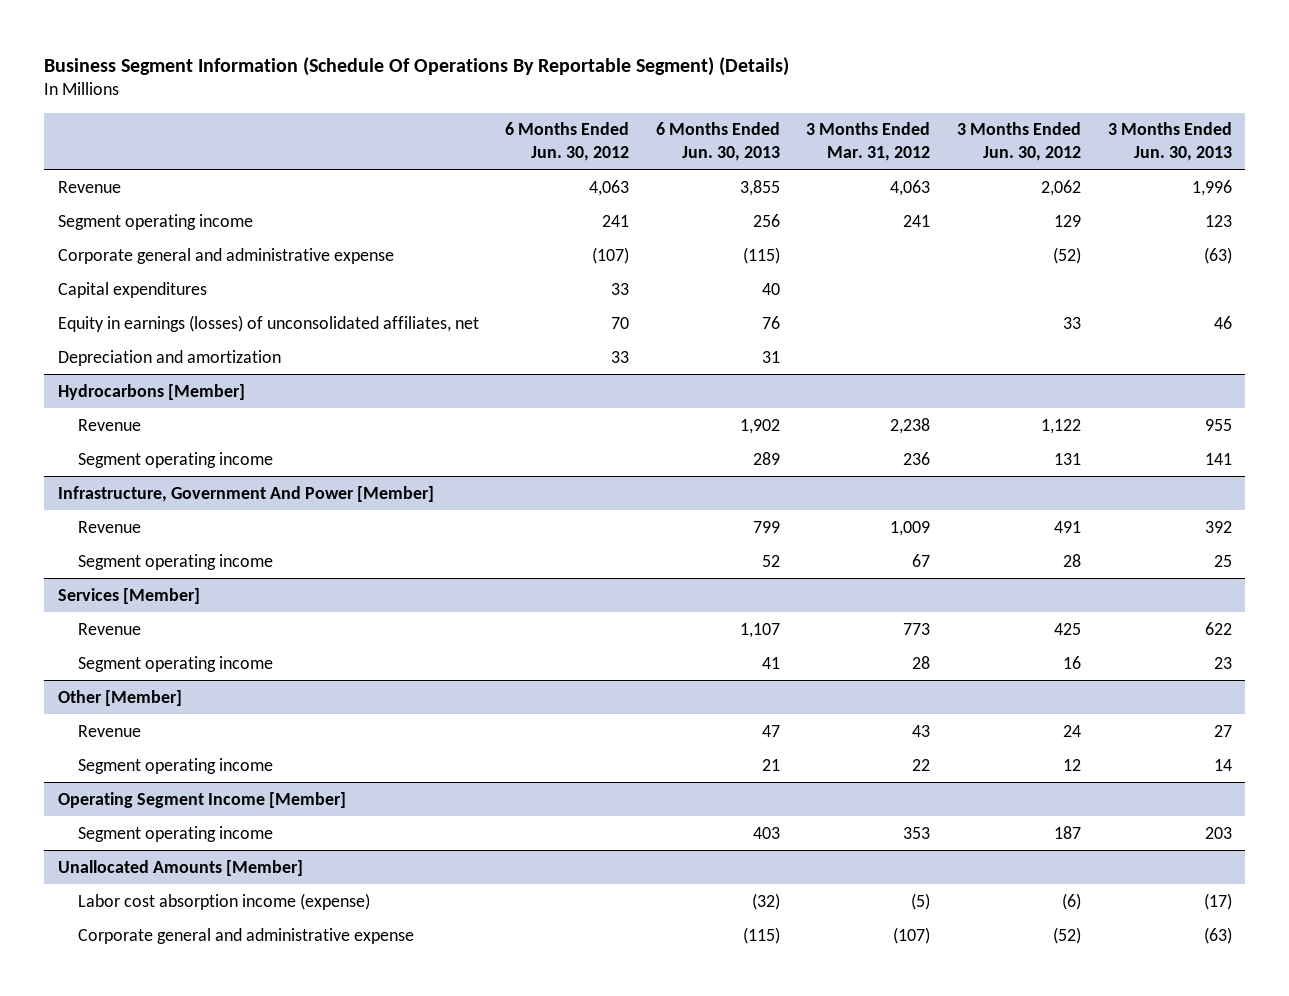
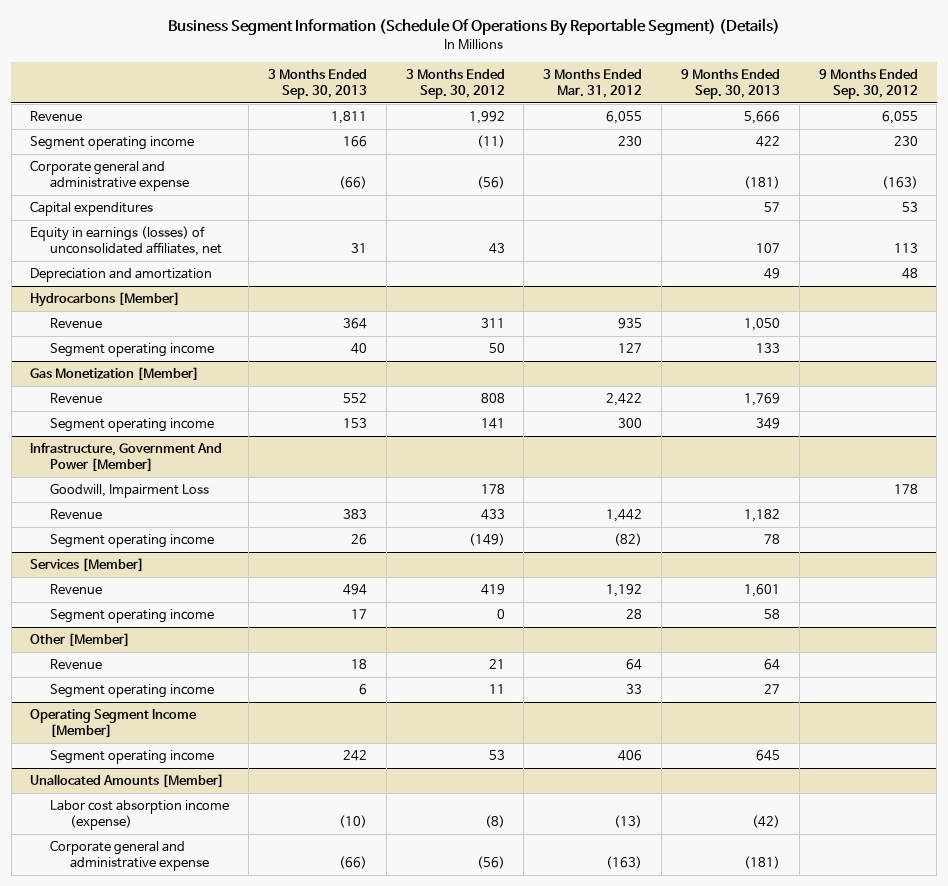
[505,122,630,162] 6 Months Ended Jun. 30, 2012 -> none
[655,122,780,162] 6 Months Ended Jun. 30, 2013 -> none
[956,122,1081,162] 3 Months Ended Jun. 30, 2012 -> none
[1107,122,1232,162] 3 Months Ended Jun. 30, 2013 -> none
none -> [267,69,367,100] 3 Months Ended Sep. 30, 2013
none -> [405,69,505,100] 3 Months Ended Sep. 30, 2012
none -> [680,69,780,100] 9 Months Ended Sep. 30, 2013
none -> [818,69,918,100] 9 Months Ended Sep. 30, 2012
[890,179,931,196] 4,063 -> [606,111,643,125] 6,055
[903,214,931,227] 241 -> [618,136,643,147] 230
[890,417,931,434] 2,238 -> [618,318,643,330] 935
[903,451,931,465] 236 -> [618,343,643,354] 127
none -> [30,367,200,382] Gas Monetization [Member]
none -> [50,393,103,404] Revenue
none -> [50,418,215,433] Segment operating income
none -> [50,483,210,499] Goodwill, Impairment Loss
[890,520,931,536] 1,009 -> [606,509,643,523] 1,442
[912,553,931,567] 67 -> [614,533,643,547] (82)
[903,622,931,635] 773 -> [606,584,643,598] 1,192
[912,724,931,737] 43 -> [626,659,643,671] 64
[912,758,931,771] 22 -> [626,684,643,695] 33
[903,826,931,839] 353 -> [618,750,643,762] 406
[911,892,931,910] (5) -> [614,815,643,829] (13)
[893,926,931,944] (107) -> [606,856,643,870] (163)

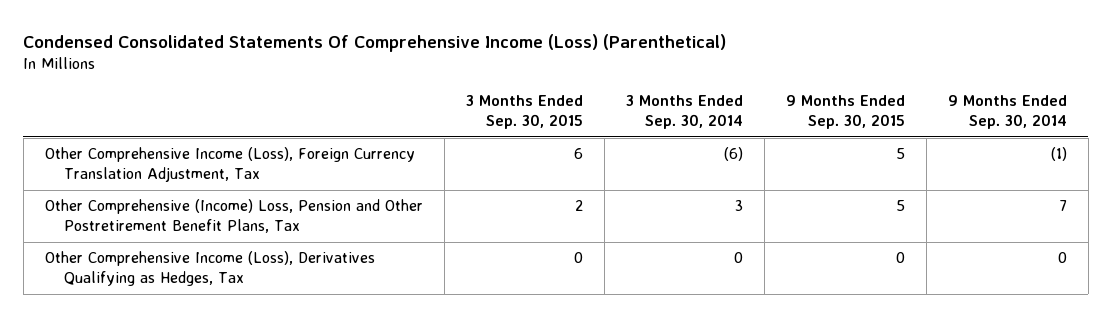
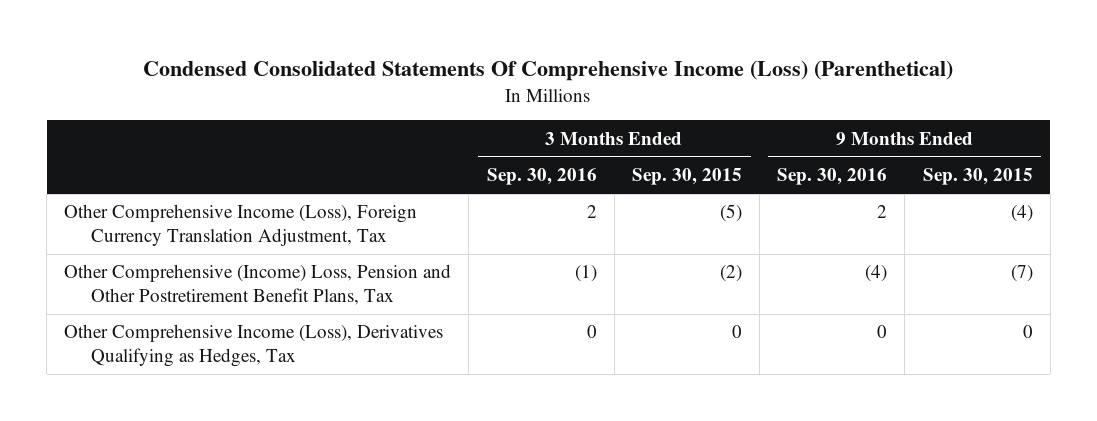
[625,94,743,130] 3 Months Ended Sep. 30, 2014 -> none
[947,94,1067,130] 9 Months Ended Sep. 30, 2014 -> none
none -> [486,168,597,186] Sep. 30, 2016
none -> [777,168,888,186] Sep. 30, 2016
[573,148,583,160] 6 -> [719,204,742,223] (5)
[895,148,905,160] 5 -> [1010,205,1033,223] (4)
[574,200,583,212] 2 -> [719,265,742,283] (2)
[895,200,905,212] 5 -> [1010,265,1033,283] (7)

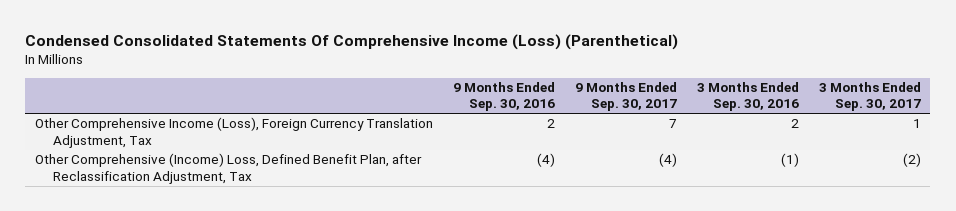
[631,168,742,186] Sep. 30, 2015 -> none
[922,168,1033,186] Sep. 30, 2015 -> none
none -> [574,81,677,112] 9 Months Ended Sep. 30, 2017
none -> [818,81,921,112] 3 Months Ended Sep. 30, 2017
[64,324,444,368] Other Comprehensive Income (Loss), Derivatives Qualifying as Hedges, Tax -> none
[64,264,452,306] Other Comprehensive (Income) Loss, Pension and Other Postretirement Benefit Plans, Tax -> [35,153,423,184] Other Comprehensive (Income) Loss, Defined Benefit Plan, after Reclassification Adjustment, Tax

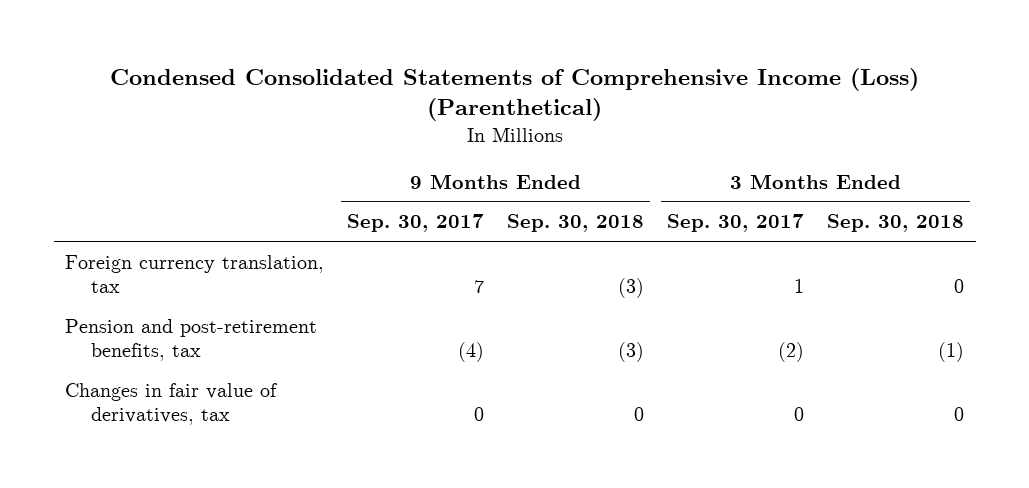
[25,34,679,51] Condensed Consolidated Statements Of Comprehensive Income (Loss) (Parenthetical) -> [109,67,919,122] Condensed Consolidated Statements of Comprehensive Income (Loss) (Parenthetical)
[453,81,556,112] 9 Months Ended Sep. 30, 2016 -> none
[696,81,799,112] 3 Months Ended Sep. 30, 2016 -> none
none -> [507,214,645,233] Sep. 30, 2018
none -> [827,214,965,233] Sep. 30, 2018
[35,117,434,148] Other Comprehensive Income (Loss), Foreign Currency Translation Adjustment, Tax -> [65,254,325,293] Foreign currency translation, tax
[35,153,423,184] Other Comprehensive (Income) Loss, Defined Benefit Plan, after Reclassification Adjustment, Tax -> [65,318,318,361] Pension and post-retirement benefits, tax
none -> [65,382,279,425] Changes in fair value of derivatives, tax

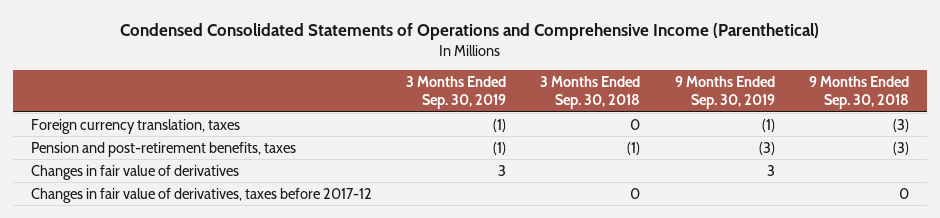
[109,67,919,122] Condensed Consolidated Statements of Comprehensive Income (Loss) (Parenthetical) -> [119,23,819,41] Condensed Consolidated Statements of Operations and Comprehensive Income (Parenthetical)
[347,214,485,233] Sep. 30, 2017 -> none
[667,214,805,233] Sep. 30, 2017 -> none
none -> [406,76,507,110] 3 Months Ended Sep. 30, 2019
none -> [674,76,775,110] 9 Months Ended Sep. 30, 2019
[65,254,325,293] Foreign currency translation, tax -> [30,118,240,134] Foreign currency translation, taxes
[65,318,318,361] Pension and post-retirement benefits, tax -> [30,141,296,157] Pension and post-retirement benefits, taxes
none -> [30,164,239,180] Changes in fair value of derivatives
[65,382,279,425] Changes in fair value of derivatives, tax -> [30,187,372,203] Changes in fair value of derivatives, taxes before 2017-12

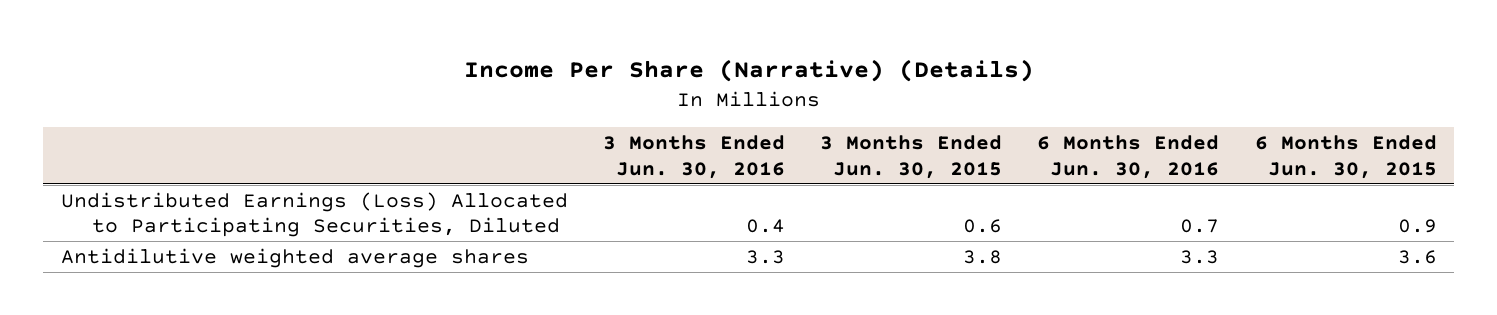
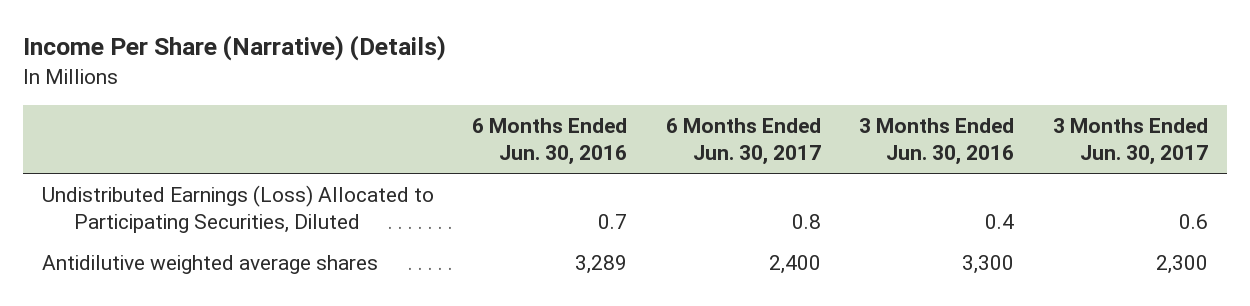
[820,135,1003,179] 3 Months Ended Jun. 30, 2015 -> none
[1254,135,1437,179] 6 Months Ended Jun. 30, 2015 -> none
none -> [665,118,821,166] 6 Months Ended Jun. 30, 2017
none -> [1052,118,1208,166] 3 Months Ended Jun. 30, 2017
[745,249,785,264] 3.3 -> [962,255,1015,275] 3,300
[1180,249,1220,264] 3.3 -> [575,255,628,275] 3,289

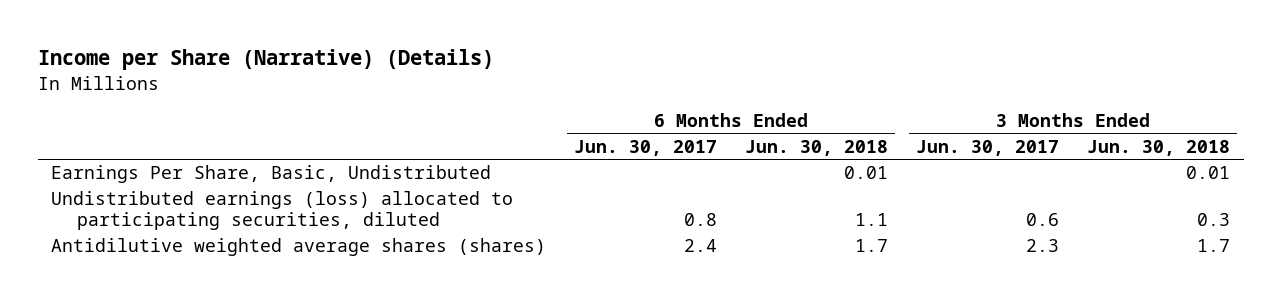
[22,35,446,62] Income Per Share (Narrative) (Details) -> [37,49,494,71] Income per Share (Narrative) (Details)
[472,118,628,166] 6 Months Ended Jun. 30, 2016 -> none
[859,118,1015,166] 3 Months Ended Jun. 30, 2016 -> none
none -> [745,139,889,156] Jun. 30, 2018
none -> [1087,139,1231,156] Jun. 30, 2018
none -> [51,165,492,184] Earnings Per Share, Basic, Undistributed
[41,185,434,233] Undistributed Earnings (Loss) Allocated to Participating Securities, Diluted -> [51,191,514,231] Undistributed earnings (loss) allocated to participating securities, diluted
[41,255,378,275] Antidilutive weighted average shares -> [51,238,547,257] Antidilutive weighted average shares (shares)
[768,255,821,275] 2,400 -> [684,239,718,253] 2.4
[1155,255,1208,275] 2,300 -> [1026,239,1060,253] 2.3

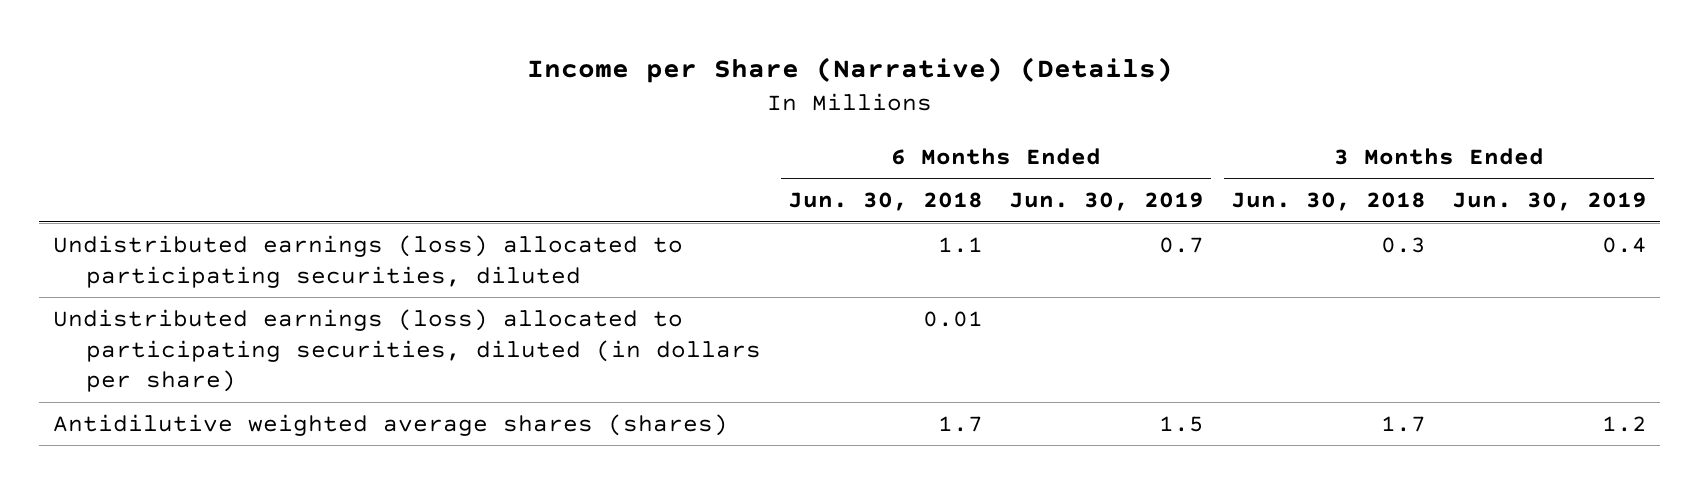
[574,139,718,156] Jun. 30, 2017 -> none
[916,139,1060,156] Jun. 30, 2017 -> none
none -> [1009,191,1205,211] Jun. 30, 2019
none -> [1452,191,1648,211] Jun. 30, 2019
[51,165,492,184] Earnings Per Share, Basic, Undistributed -> none
none -> [52,308,762,393] Undistributed earnings (loss) allocated to participating securities, diluted (in dollars per share)

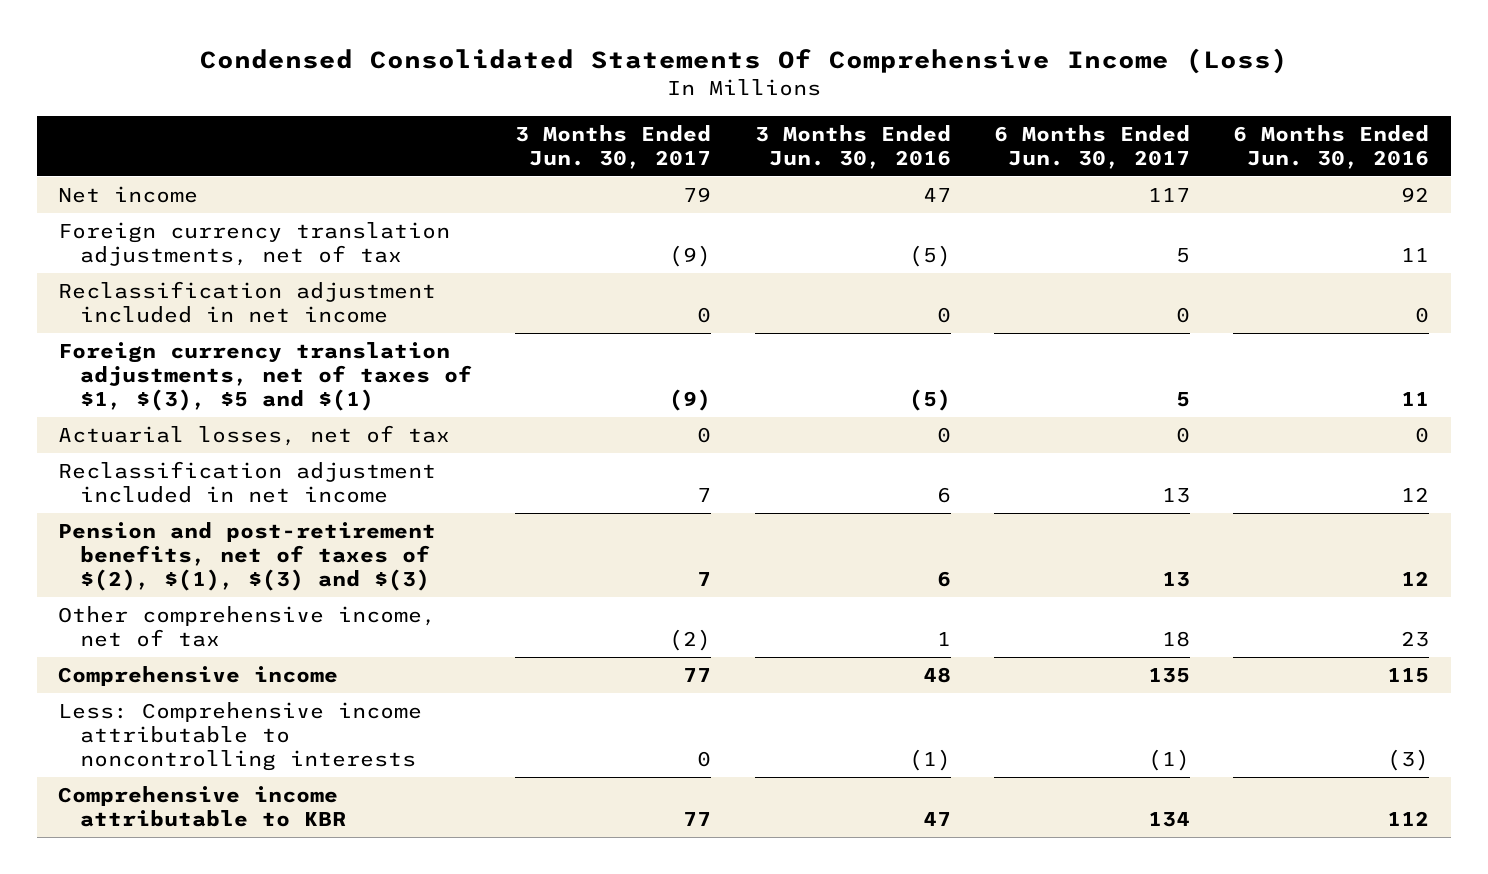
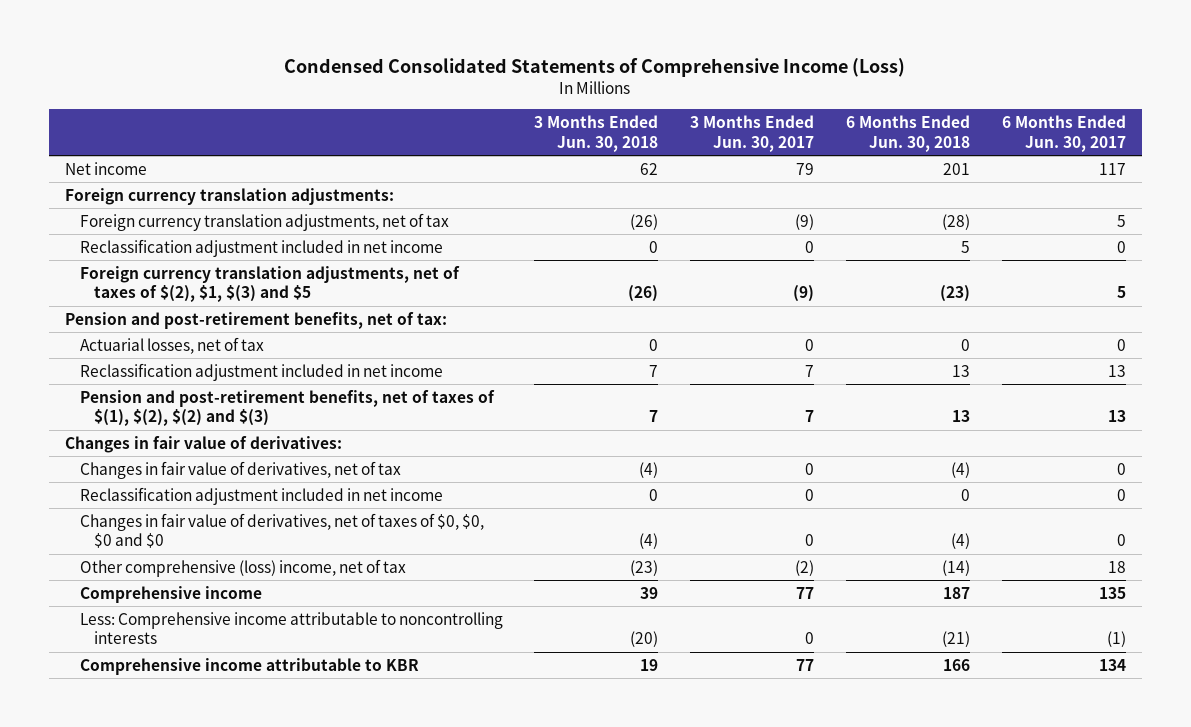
[199,48,1288,75] Condensed Consolidated Statements Of Comprehensive Income (Loss) -> [284,57,906,77] Condensed Consolidated Statements of Comprehensive Income (Loss)
[754,124,951,169] 3 Months Ended Jun. 30, 2016 -> none
[1233,124,1430,169] 6 Months Ended Jun. 30, 2016 -> none
none -> [534,115,659,152] 3 Months Ended Jun. 30, 2018
none -> [846,115,971,152] 6 Months Ended Jun. 30, 2018
none -> [64,187,394,205] Foreign currency translation adjustments:
[58,342,473,411] Foreign currency translation adjustments, net of taxes of $1, $(3), $5 and $(1) -> [79,265,460,303] Foreign currency translation adjustments, net of taxes of $(2), $1, $(3) and $5
none -> [64,311,447,329] Pension and post-retirement benefits, net of tax:
[58,522,437,591] Pension and post-retirement benefits, net of taxes of $(2), $(1), $(3) and $(3) -> [79,389,495,427] Pension and post-retirement benefits, net of taxes of $(1), $(2), $(2) and $(3)
none -> [64,435,342,453] Changes in fair value of derivatives:
none -> [79,460,401,479] Changes in fair value of derivatives, net of tax
none -> [79,486,443,505] Reclassification adjustment included in net income
none -> [79,512,484,549] Changes in fair value of derivatives, net of taxes of $0, $0, $0 and $0
[58,606,437,648] Other comprehensive income, net of tax -> [79,558,406,577] Other comprehensive (loss) income, net of tax

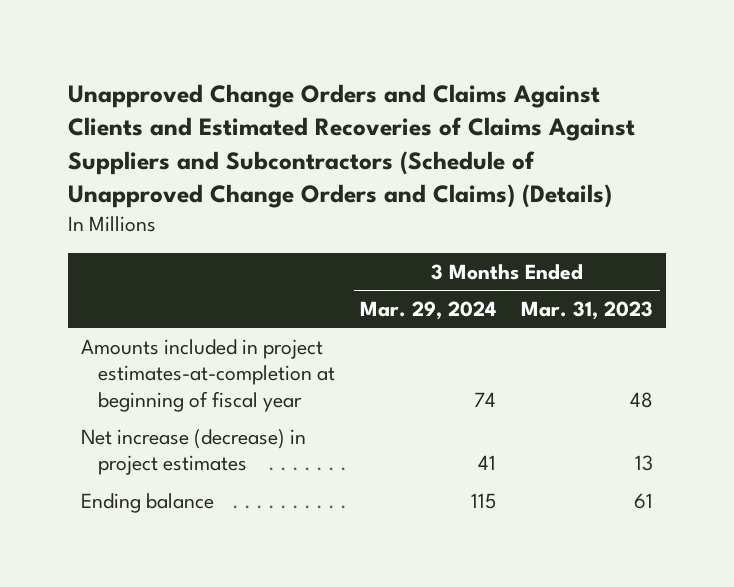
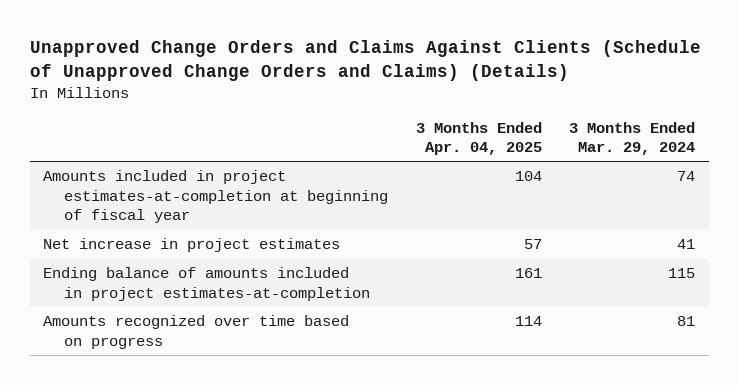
[68,83,636,209] Unapproved Change Orders and Claims Against Clients and Estimated Recoveries of Claims Against Suppliers and Subcontractors (Schedule of Unapproved Change Orders and Claims) (Details) -> [29,40,701,82] Unapproved Change Orders and Claims Against Clients (Schedule of Unapproved Change Orders and Claims) (Details)
[521,300,654,320] Mar. 31, 2023 -> none
none -> [415,121,542,156] 3 Months Ended Apr. 04, 2025
[80,428,306,476] Net increase (decrease) in project estimates -> [43,238,341,253] Net increase in project estimates
[80,492,214,513] Ending balance -> [43,267,371,301] Ending balance of amounts included in project estimates-at-completion
none -> [43,315,350,349] Amounts recognized over time based on progress

